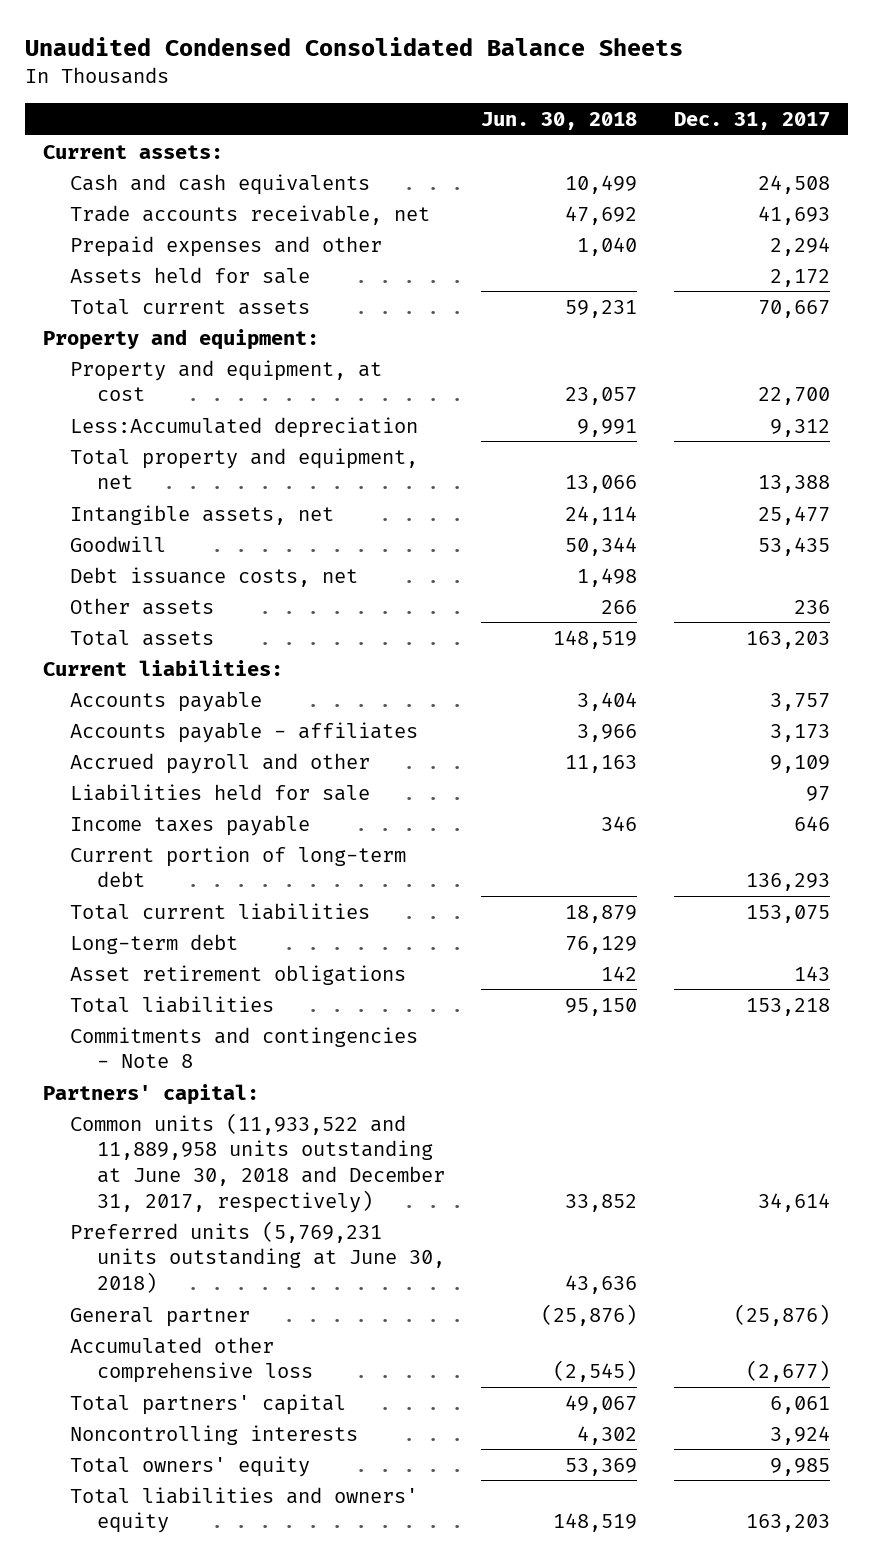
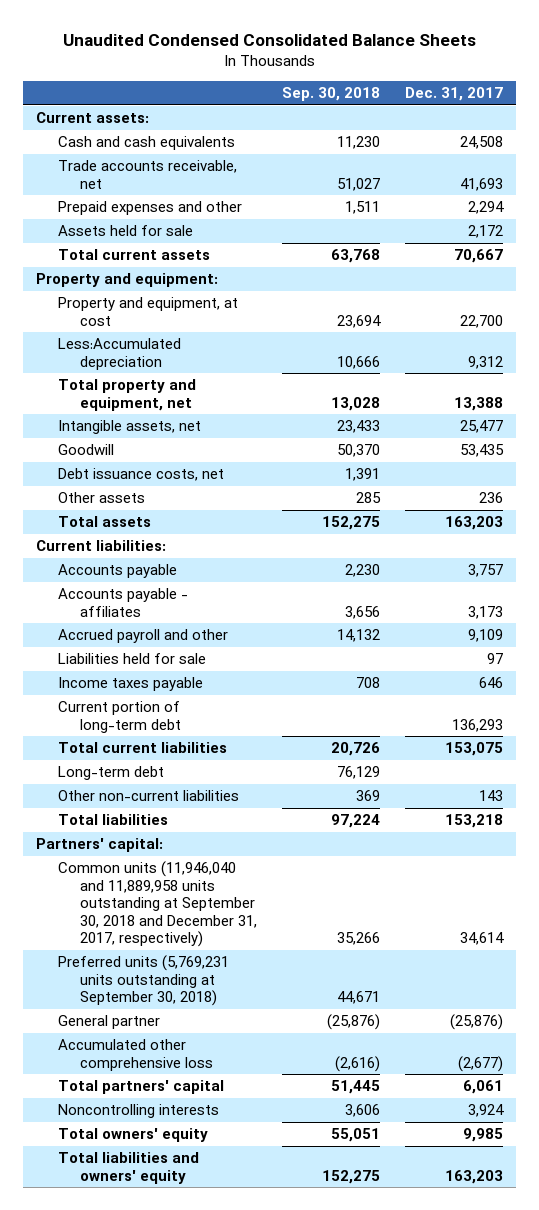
[481,112,638,131] Jun. 30, 2018 -> none
none -> [282,86,381,101] Sep. 30, 2018
[69,964,406,985] Asset retirement obligations -> [57,790,239,802] Other non-current liabilities
[69,1026,418,1069] Commitments and contingencies - Note 8 -> none
[69,1112,445,1213] Common units (11,933,522 and 11,889,958 units outstanding at June 30, 2018 and December 31, 2017, respectively) -> [57,861,257,948] Common units (11,946,040 and 11,889,958 units outstanding at September 30, 2018 and December 31, 2017, respectively)
[69,1220,445,1293] Preferred units (5,769,231 units outstanding at June 30, 2018) -> [57,955,229,1007] Preferred units (5,769,231 units outstanding at September 30, 2018)

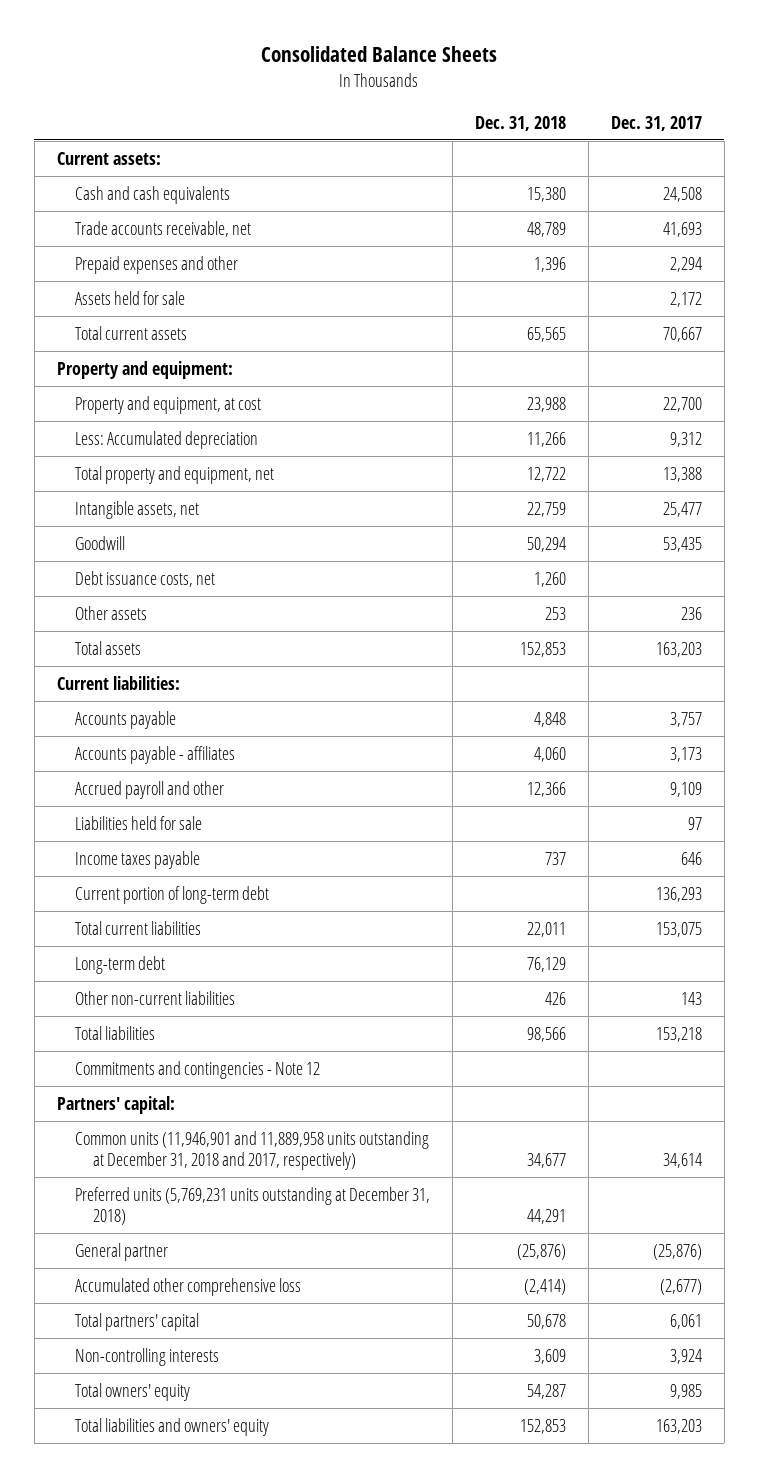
[62,33,476,46] Unaudited Condensed Consolidated Balance Sheets -> [261,46,498,63] Consolidated Balance Sheets
[282,86,381,101] Sep. 30, 2018 -> none
none -> [474,115,566,131] Dec. 31, 2018
[57,338,181,370] Less:Accumulated depreciation -> [74,430,258,449] Less: Accumulated depreciation
none -> [74,1060,320,1079] Commitments and contingencies - Note 12
[57,861,257,948] Common units (11,946,040 and 11,889,958 units outstanding at September 30, 2018 and December 31, 2017, respectively) -> [74,1130,429,1171] Common units (11,946,901 and 11,889,958 units outstanding at December 31, 2018 and 2017, respectively)
[57,955,229,1007] Preferred units (5,769,231 units outstanding at September 30, 2018) -> [74,1186,430,1226] Preferred units (5,769,231 units outstanding at December 31, 2018)
[57,1104,219,1119] Noncontrolling interests -> [74,1347,219,1366] Non-controlling interests

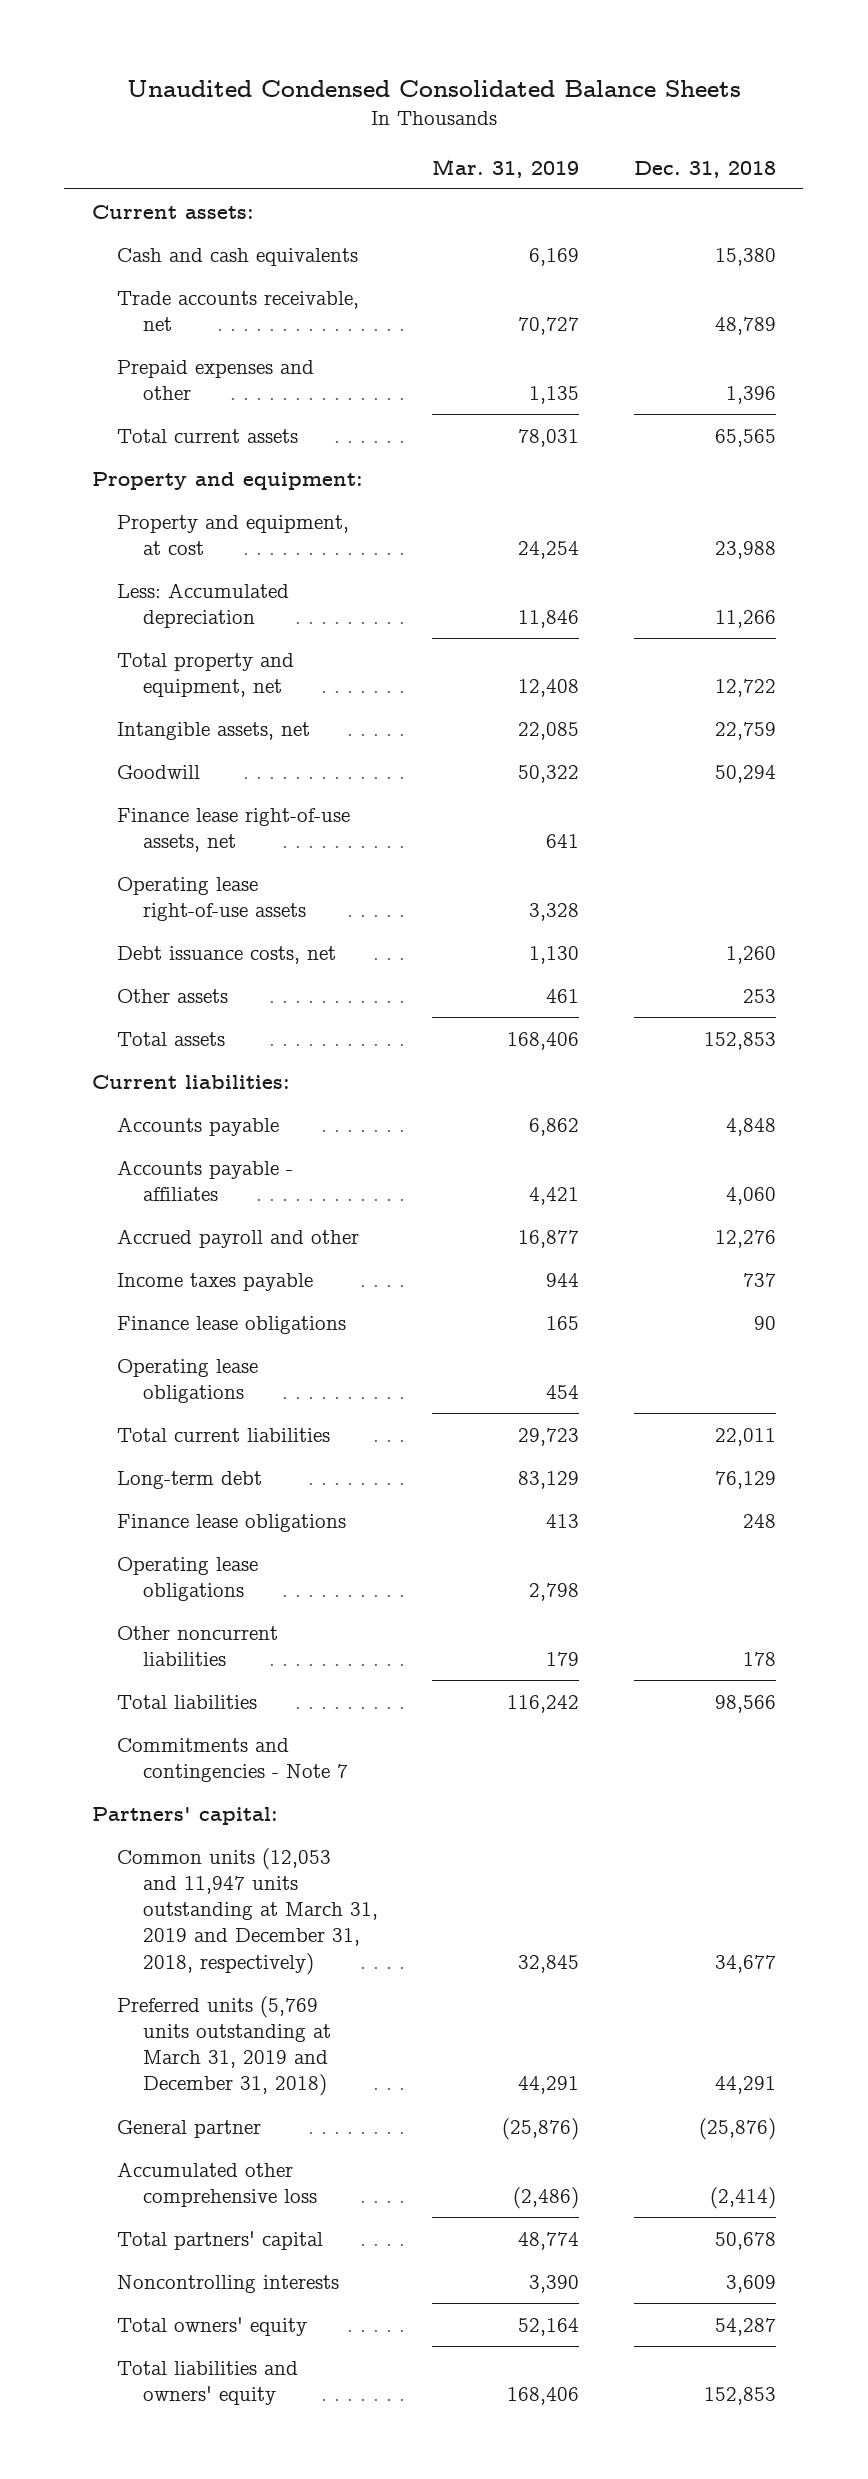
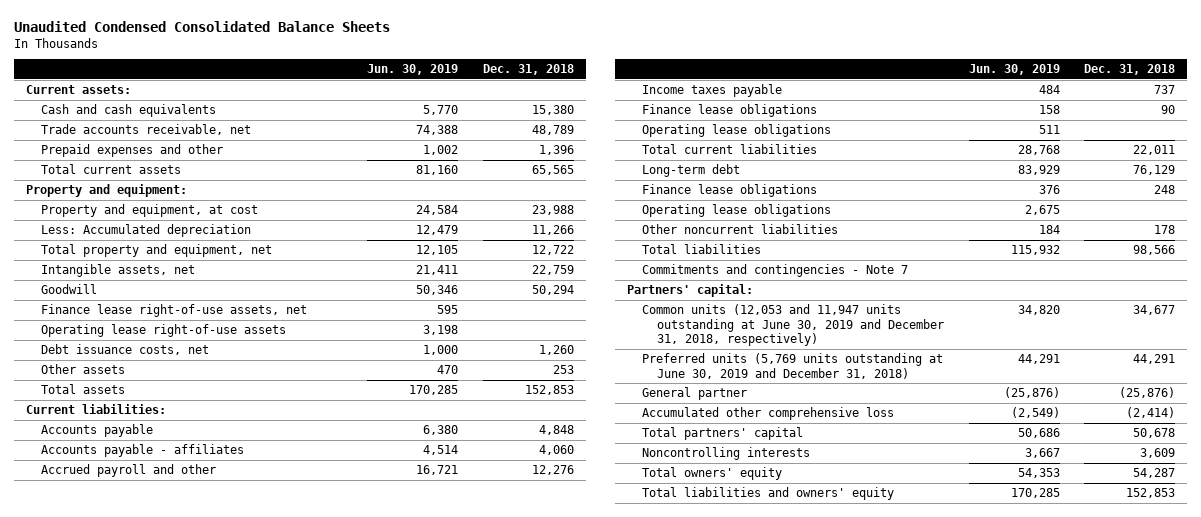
[432,158,580,178] Mar. 31, 2019 -> none
none -> [367,64,459,76] Jun. 30, 2019
[117,1847,378,1975] Common units (12,053 and 11,947 units outstanding at March 31, 2019 and December 31, 2018, respectively) -> [642,304,945,347] Common units (12,053 and 11,947 units outstanding at June 30, 2019 and December 31, 2018, respectively)
[117,1995,331,2097] Preferred units (5,769 units outstanding at March 31, 2019 and December 31, 2018) -> [642,353,944,379] Preferred units (5,769 units outstanding at June 30, 2019 and December 31, 2018)

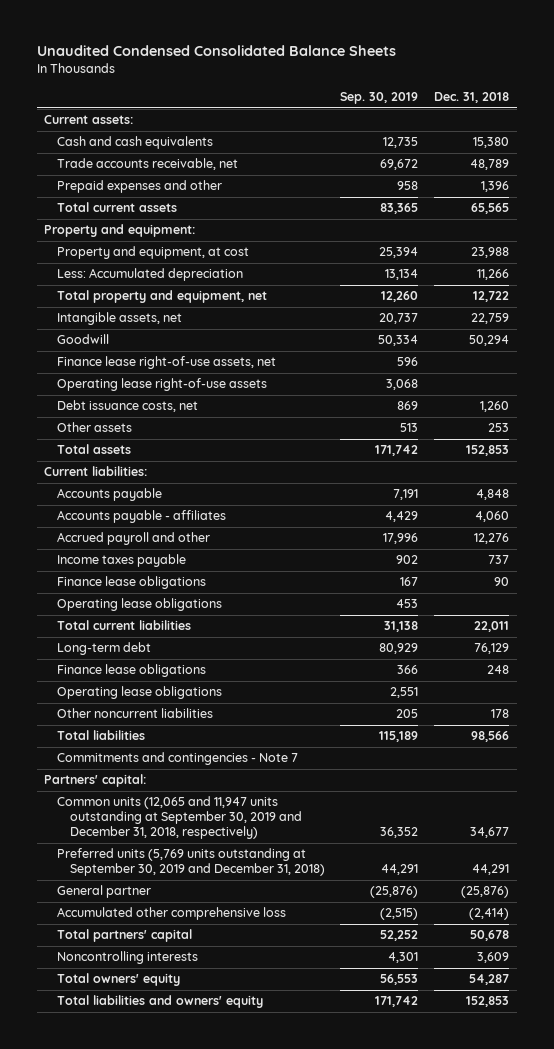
[367,64,459,76] Jun. 30, 2019 -> none
none -> [340,92,419,105] Sep. 30, 2019
[642,304,945,347] Common units (12,053 and 11,947 units outstanding at June 30, 2019 and December 31, 2018, respectively) -> [57,796,302,840] Common units (12,065 and 11,947 units outstanding at September 30, 2019 and December 31, 2018, respectively)
[642,353,944,379] Preferred units (5,769 units outstanding at June 30, 2019 and December 31, 2018) -> [57,848,325,877] Preferred units (5,769 units outstanding at September 30, 2019 and December 31, 2018)

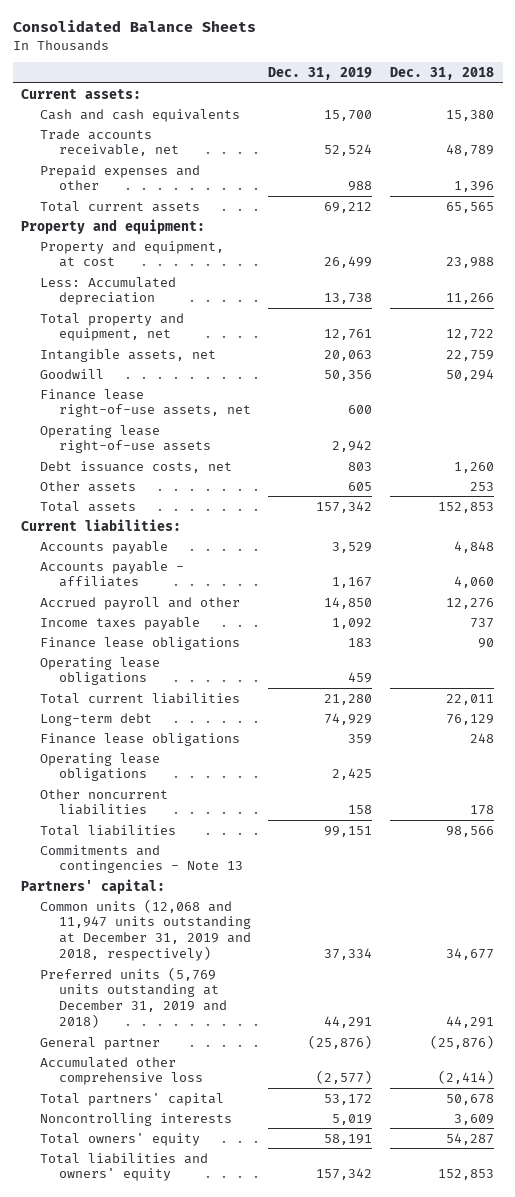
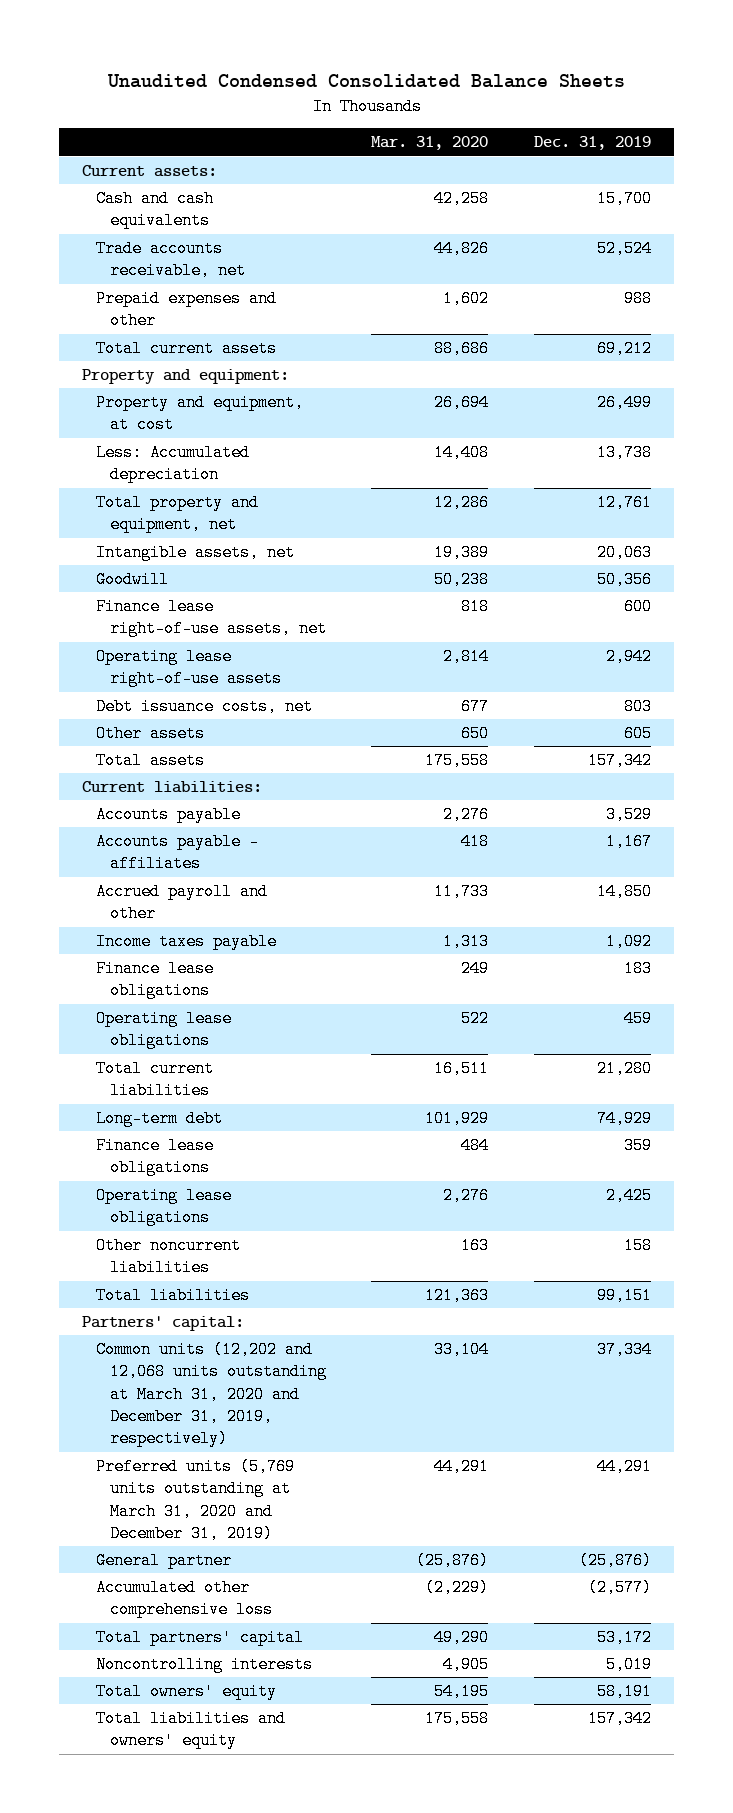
[12,20,256,33] Consolidated Balance Sheets -> [106,73,625,88] Unaudited Condensed Consolidated Balance Sheets
[389,66,494,80] Dec. 31, 2018 -> none
none -> [371,136,489,151] Mar. 31, 2020
[40,844,243,874] Commitments and contingencies - Note 13 -> none
[40,898,251,961] Common units (12,068 and 11,947 units outstanding at December 31, 2019 and 2018, respectively) -> [95,1341,327,1448] Common units (12,202 and 12,068 units outstanding at March 31, 2020 and December 31, 2019, respectively)
[40,966,227,1028] Preferred units (5,769 units outstanding at December 31, 2019 and 2018) -> [95,1458,295,1543] Preferred units (5,769 units outstanding at March 31, 2020 and December 31, 2019)

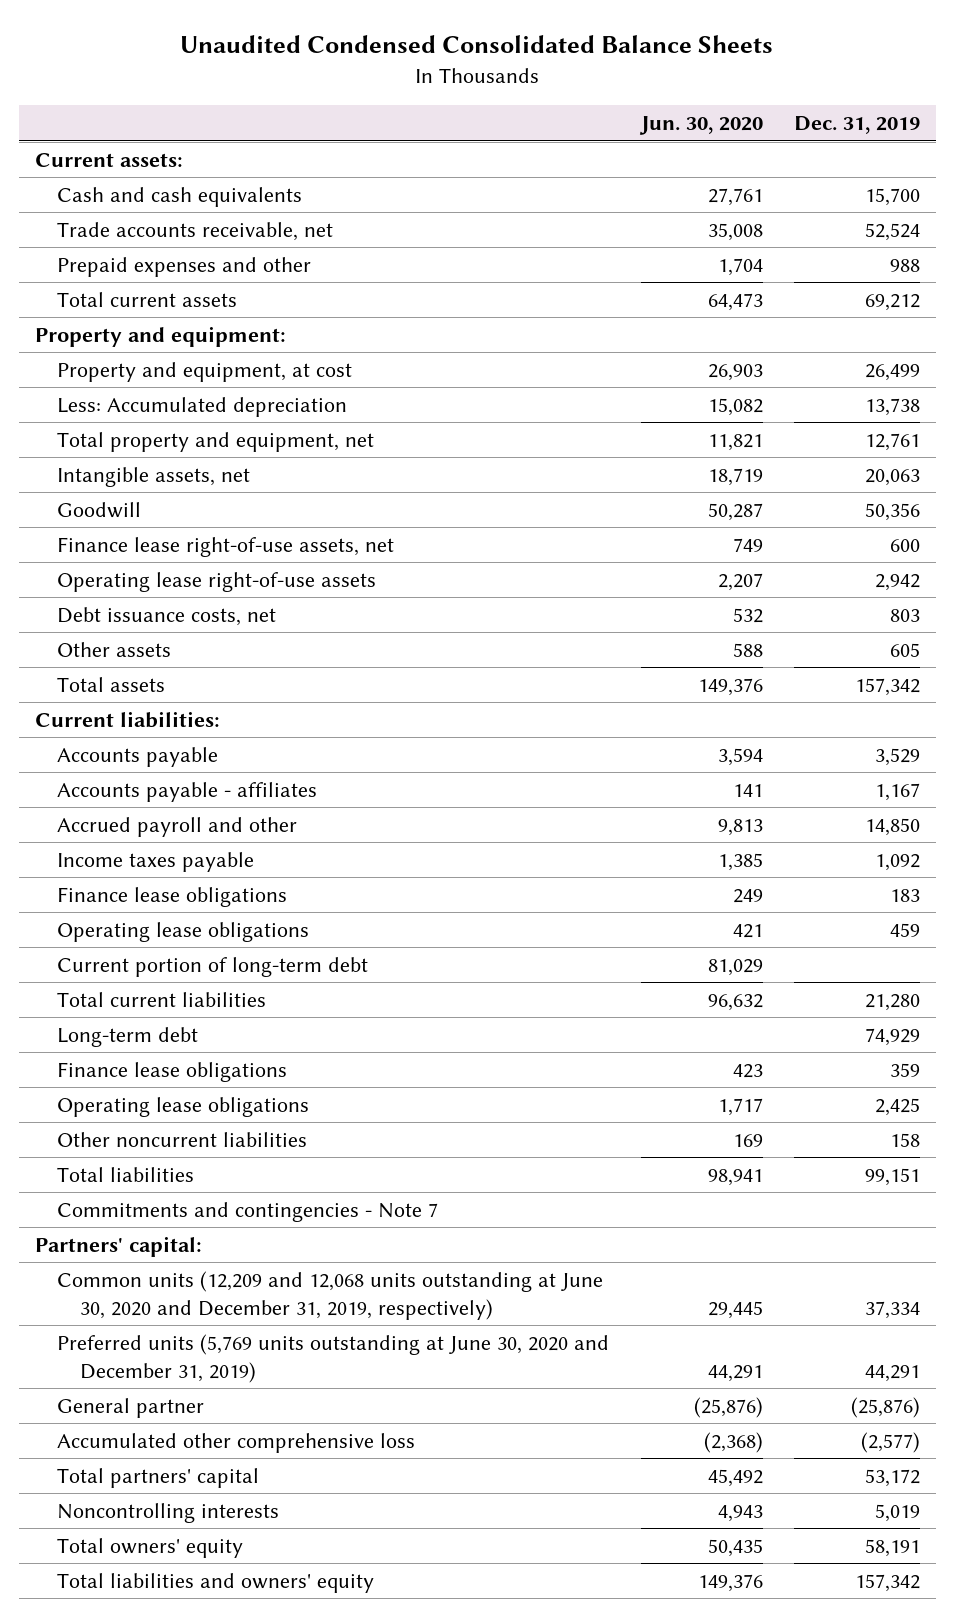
[371,136,489,151] Mar. 31, 2020 -> none
none -> [638,116,763,136] Jun. 30, 2020
none -> [57,956,369,977] Current portion of long-term debt
none -> [57,1201,439,1222] Commitments and contingencies - Note 7
[95,1341,327,1448] Common units (12,202 and 12,068 units outstanding at March 31, 2020 and December 31, 2019, respectively) -> [57,1270,604,1321] Common units (12,209 and 12,068 units outstanding at June 30, 2020 and December 31, 2019, respectively)
[95,1458,295,1543] Preferred units (5,769 units outstanding at March 31, 2020 and December 31, 2019) -> [57,1333,610,1384] Preferred units (5,769 units outstanding at June 30, 2020 and December 31, 2019)

